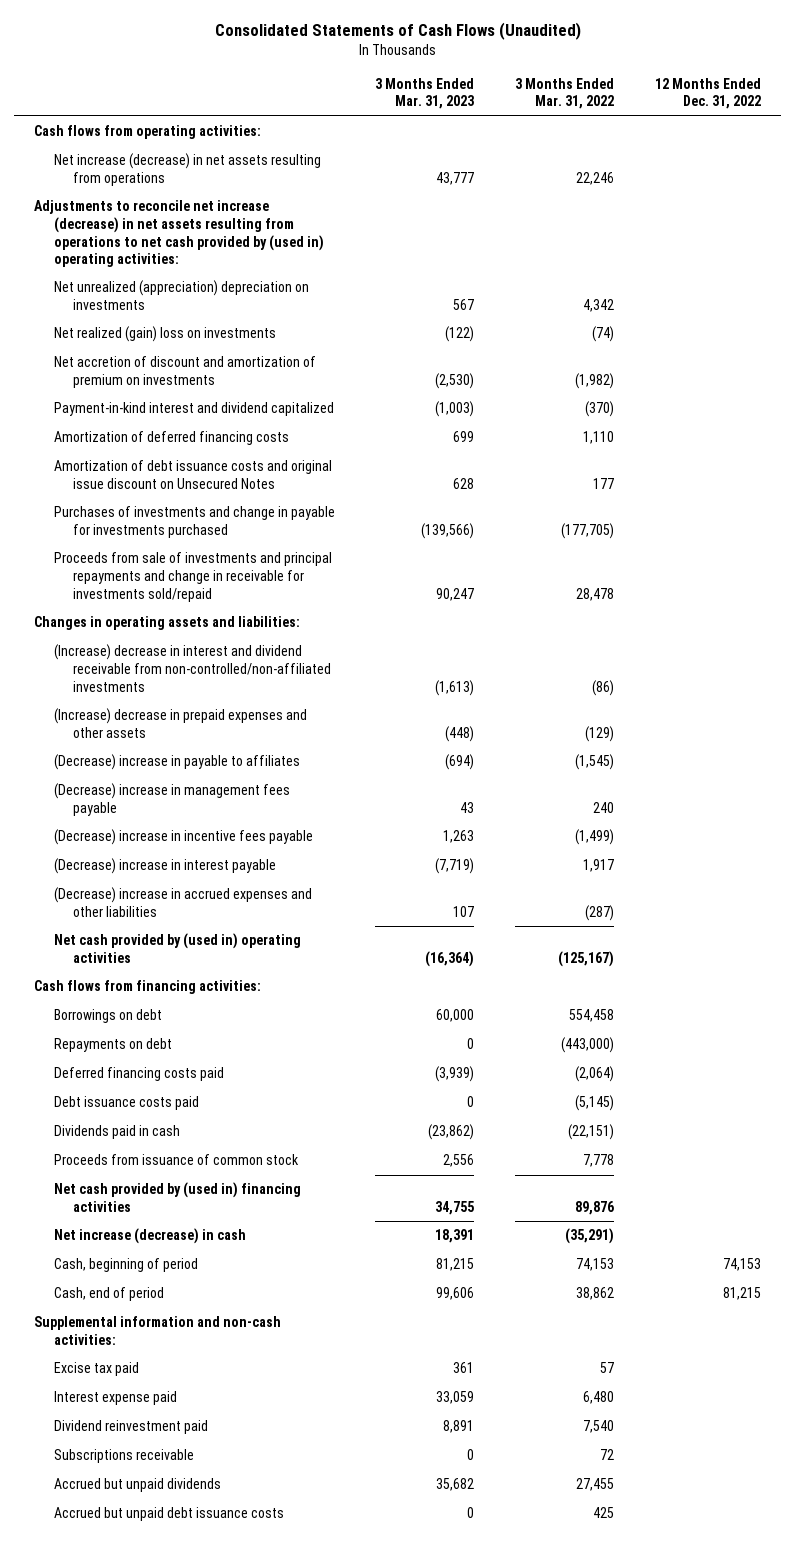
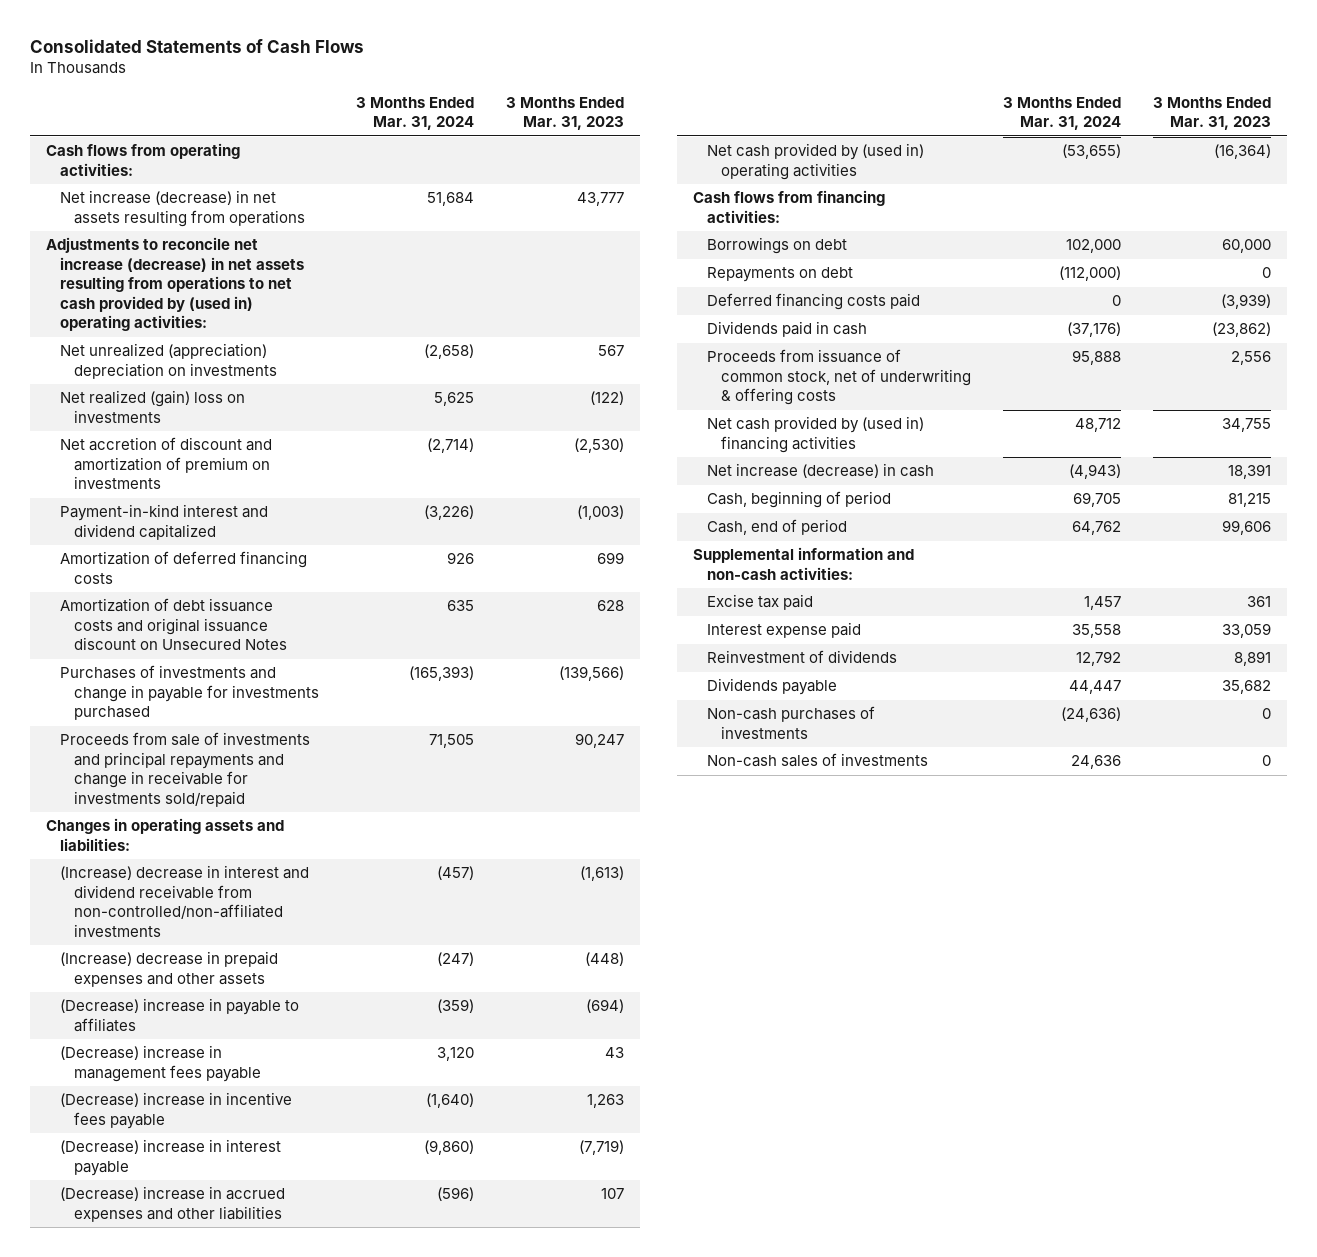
[214,22,581,41] Consolidated Statements of Cash Flows (Unaudited) -> [29,39,364,54] Consolidated Statements of Cash Flows
[515,77,615,110] 3 Months Ended Mar. 31, 2022 -> none
[654,77,761,110] 12 Months Ended Dec. 31, 2022 -> none
none -> [355,96,474,131] 3 Months Ended Mar. 31, 2024
[53,460,332,489] Amortization of debt issuance costs and original issue discount on Unsecured Notes -> [59,598,288,651] Amortization of debt issuance costs and original issuance discount on Unsecured Notes
[53,1096,199,1111] Debt issuance costs paid -> none
[53,1154,299,1166] Proceeds from issuance of common stock -> [707,349,972,406] Proceeds from issuance of common stock, net of underwriting & offering costs
[53,1449,194,1464] Subscriptions receivable -> none
[53,1507,284,1522] Accrued but unpaid debt issuance costs -> none
[53,1420,208,1435] Dividend reinvestment paid -> [707,650,898,664] Reinvestment of dividends
[53,1478,221,1493] Accrued but unpaid dividends -> [707,678,838,696] Dividends payable
none -> [707,706,876,739] Non-cash purchases of investments
none -> [707,753,929,768] Non-cash sales of investments

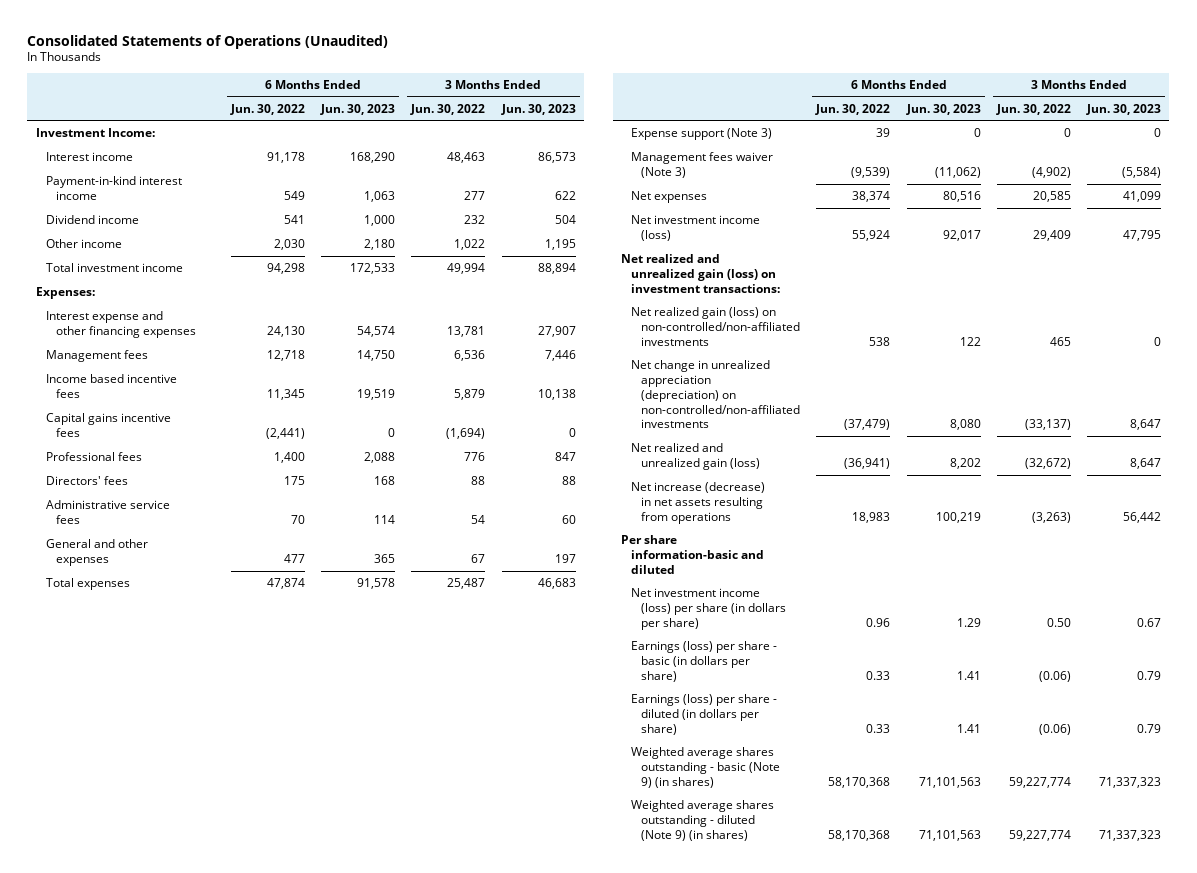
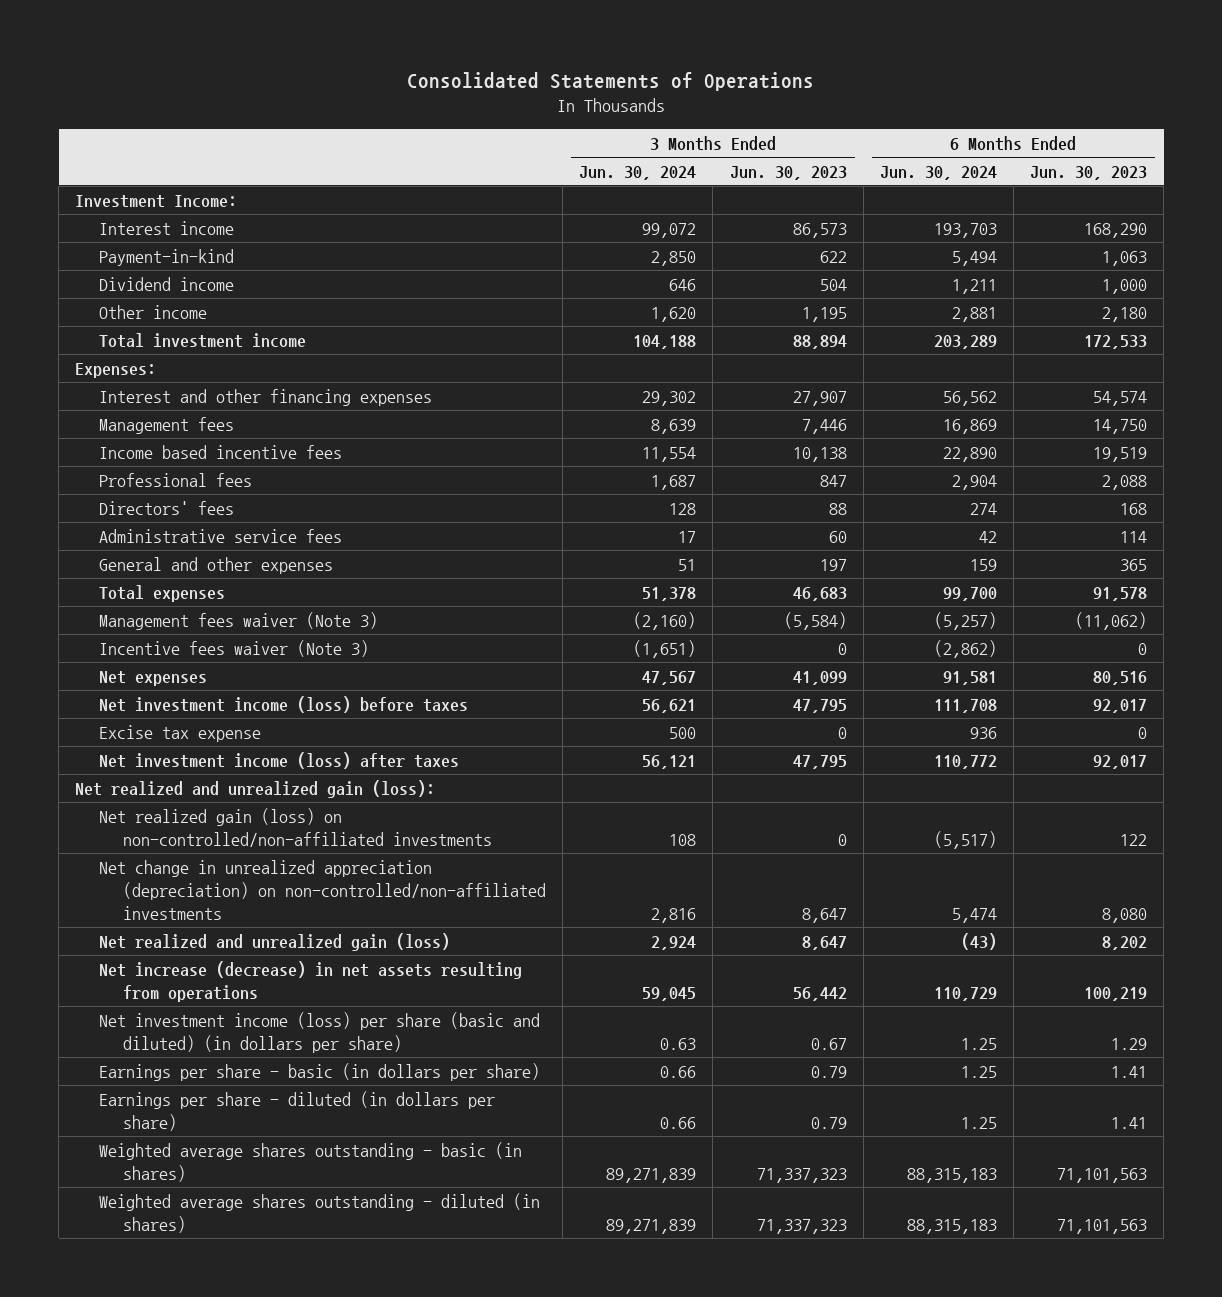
[27,34,389,49] Consolidated Statements of Operations (Unaudited) -> [407,71,815,91] Consolidated Statements of Operations
[229,103,305,115] Jun. 30, 2022 -> none
[410,103,486,115] Jun. 30, 2022 -> none
none -> [579,165,697,180] Jun. 30, 2024
none -> [879,165,997,180] Jun. 30, 2024
[45,175,182,200] Payment-in-kind interest income -> [99,248,235,266] Payment-in-kind
[45,310,196,338] Interest expense and other financing expenses -> [99,388,433,406] Interest and other financing expenses
[45,412,171,437] Capital gains incentive fees -> none
[631,127,773,140] Expense support (Note 3) -> none
none -> [99,639,370,657] Incentive fees waiver (Note 3)
[631,214,761,241] Net investment income (loss) -> [99,695,469,713] Net investment income (loss) before taxes
none -> [99,724,262,742] Excise tax expense
none -> [99,751,460,769] Net investment income (loss) after taxes
[621,253,781,293] Net realized and unrealized gain (loss) on investment transactions: -> [75,779,436,798] Net realized and unrealized gain (loss):
[621,534,765,574] Per share information-basic and diluted -> none
[631,587,787,630] Net investment income (loss) per share (in dollars per share) -> [99,1011,541,1053] Net investment income (loss) per share (basic and diluted) (in dollars per share)
[631,640,778,682] Earnings (loss) per share - basic (in dollars per share) -> [99,1062,541,1081] Earnings per share - basic (in dollars per share)
[631,693,778,735] Earnings (loss) per share - diluted (in dollars per share) -> [99,1090,496,1131] Earnings per share - diluted (in dollars per share)
[631,746,781,788] Weighted average shares outstanding - basic (Note 9) (in shares) -> [99,1141,523,1182] Weighted average shares outstanding - basic (in shares)
[631,799,775,841] Weighted average shares outstanding - diluted (Note 9) (in shares) -> [99,1192,541,1233] Weighted average shares outstanding - diluted (in shares)

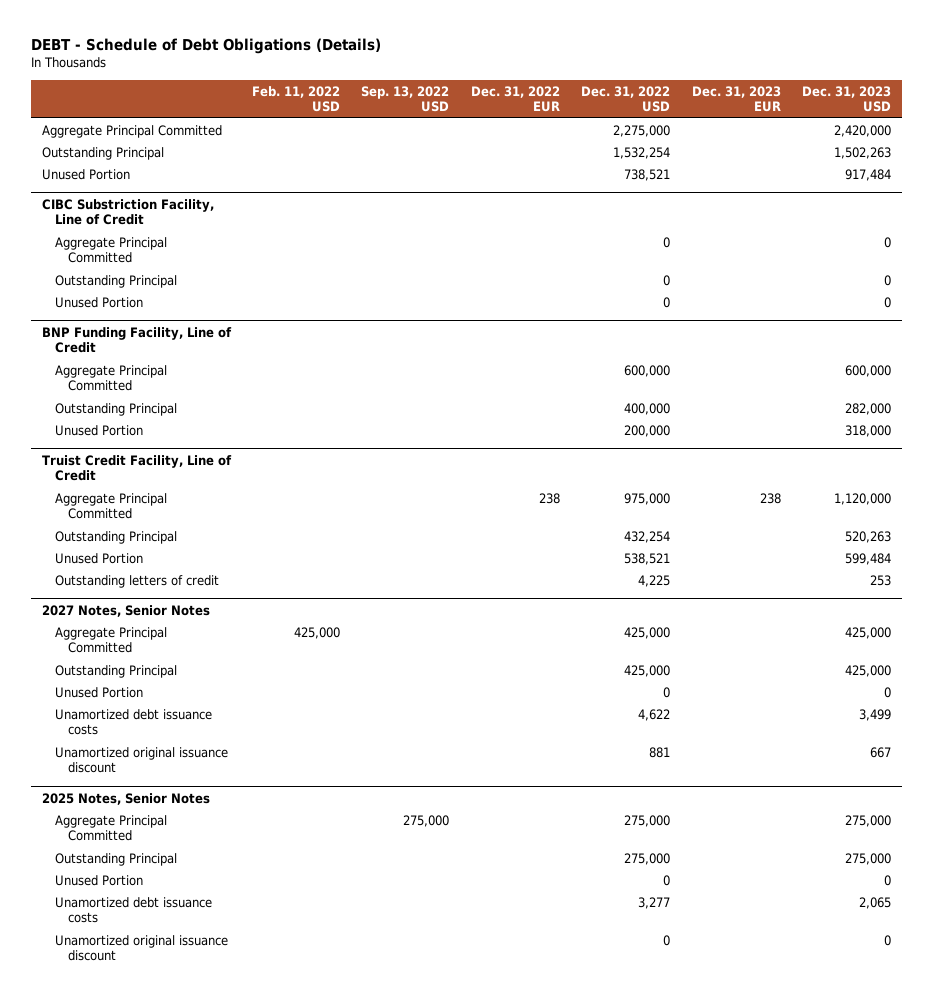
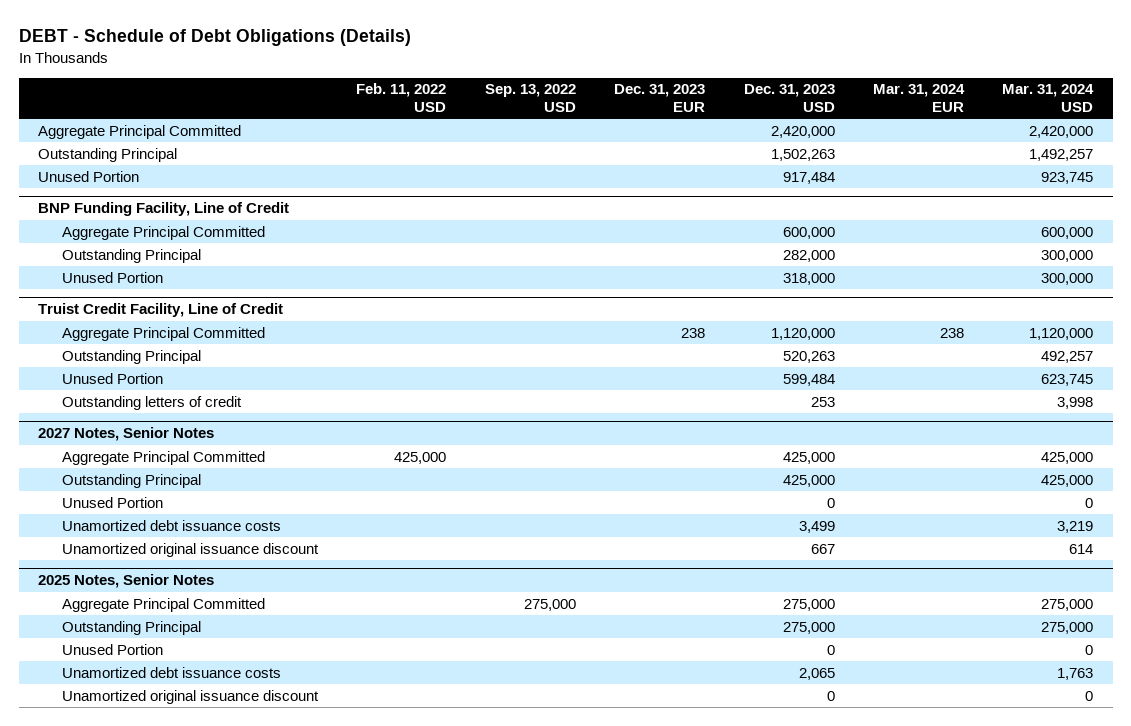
[470,85,560,113] Dec. 31, 2022 EUR -> none
[581,85,671,113] Dec. 31, 2022 USD -> none
none -> [872,84,965,113] Mar. 31, 2024 EUR
none -> [1002,84,1095,113] Mar. 31, 2024 USD
[41,198,214,226] CIBC Substriction Facility, Line of Credit -> none
[54,236,167,264] Aggregate Principal Committed -> none
[54,274,177,288] Outstanding Principal -> none
[54,296,143,308] Unused Portion -> none

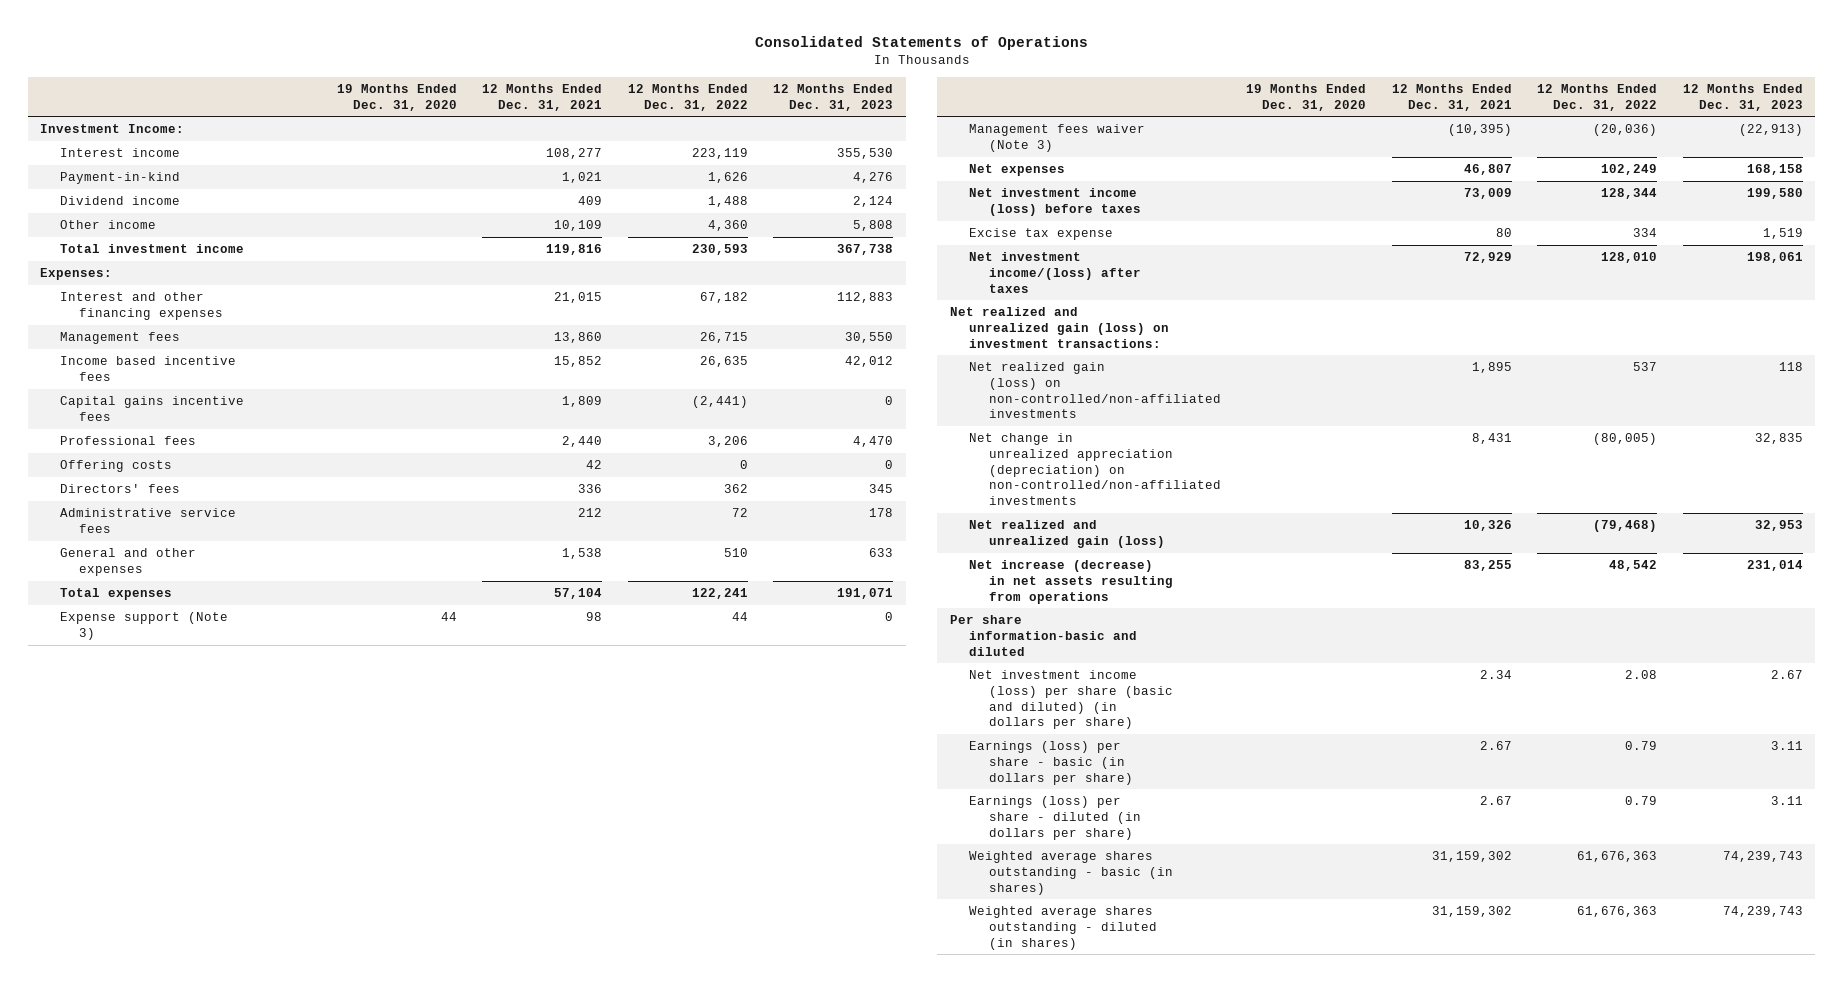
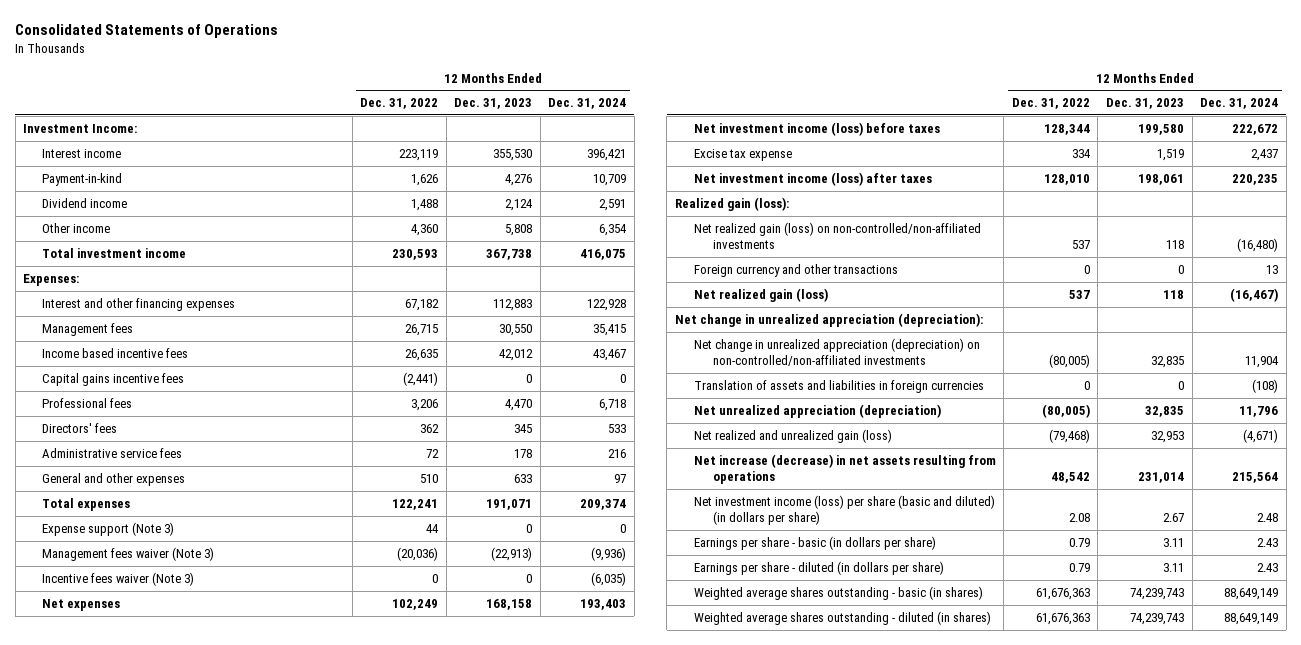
[336,83,457,111] 19 Months Ended Dec. 31, 2020 -> none
[482,83,603,111] 12 Months Ended Dec. 31, 2021 -> none
none -> [548,98,627,110] Dec. 31, 2024
[59,460,172,473] Offering costs -> none
none -> [42,571,195,586] Incentive fees waiver (Note 3)
[969,252,1141,293] Net investment income/(loss) after taxes -> [693,171,932,186] Net investment income (loss) after taxes
[950,307,1170,348] Net realized and unrealized gain (loss) on investment transactions: -> [674,196,789,211] Realized gain (loss):
none -> [693,263,898,277] Foreign currency and other transactions
none -> [693,287,828,302] Net realized gain (loss)
none -> [674,312,983,327] Net change in unrealized appreciation (depreciation):
none -> [693,379,984,393] Translation of assets and liabilities in foreign currencies
none -> [693,403,941,418] Net unrealized appreciation (depreciation)
[950,615,1138,656] Per share information-basic and diluted -> none
[969,741,1133,785] Earnings (loss) per share - basic (in dollars per share) -> [693,535,936,550] Earnings per share - basic (in dollars per share)
[969,796,1141,840] Earnings (loss) per share - diluted (in dollars per share) -> [693,560,944,575] Earnings per share - diluted (in dollars per share)

